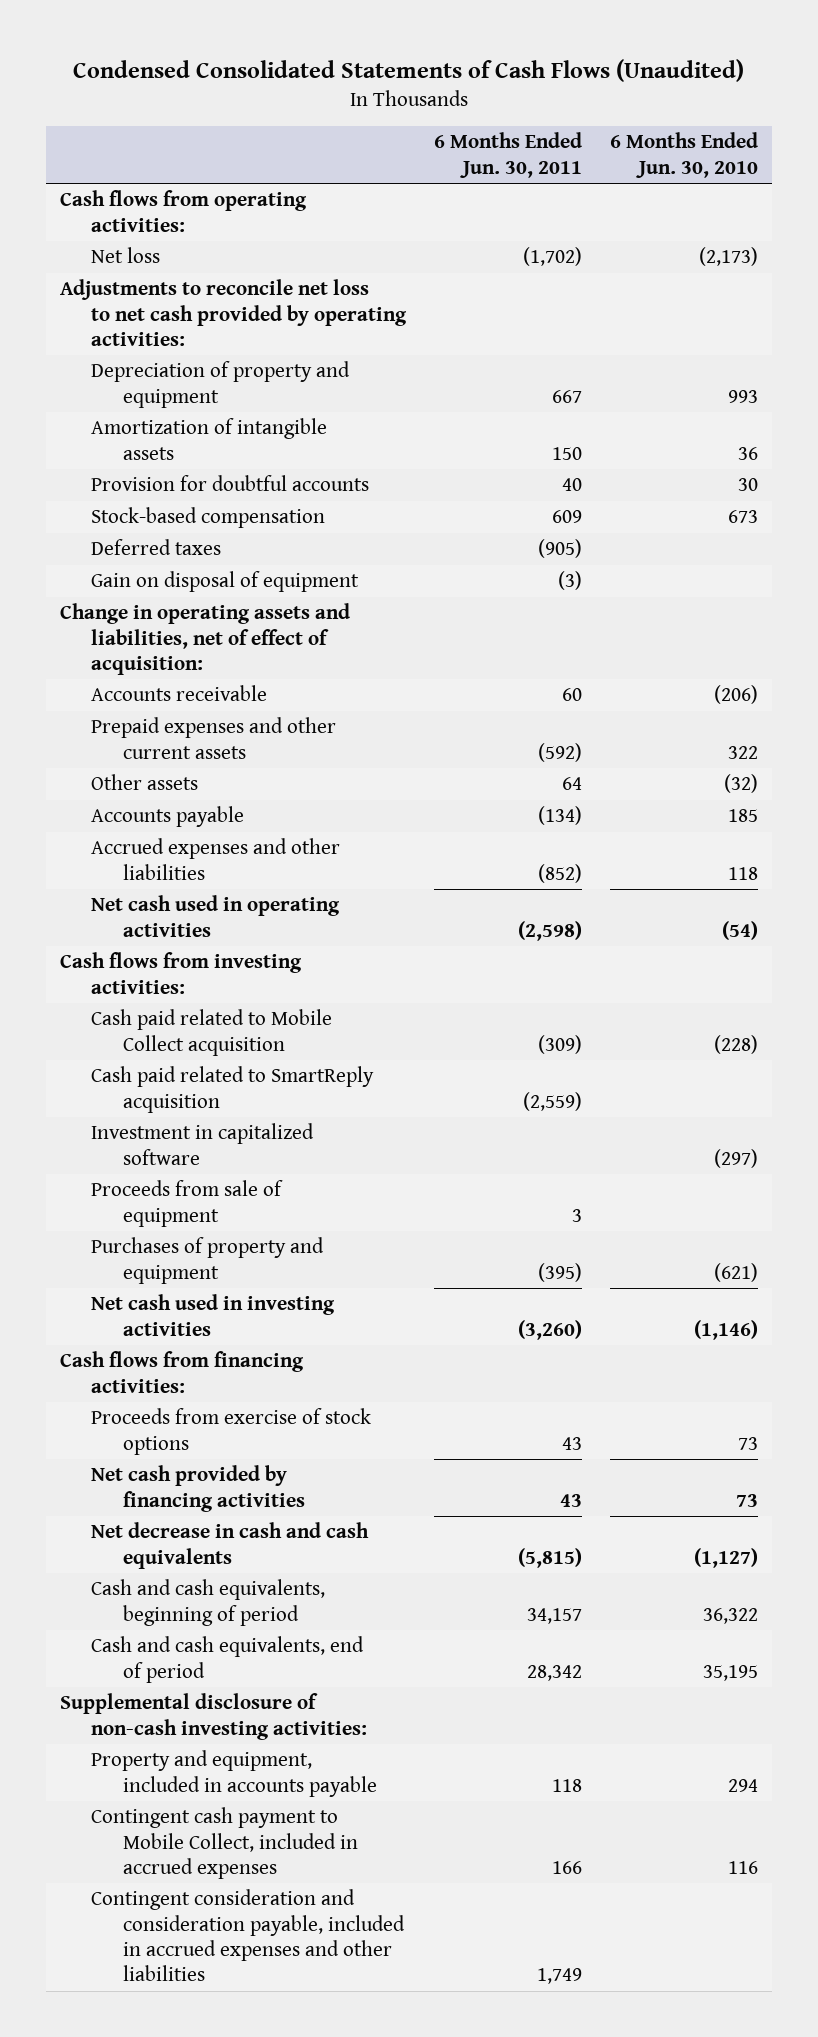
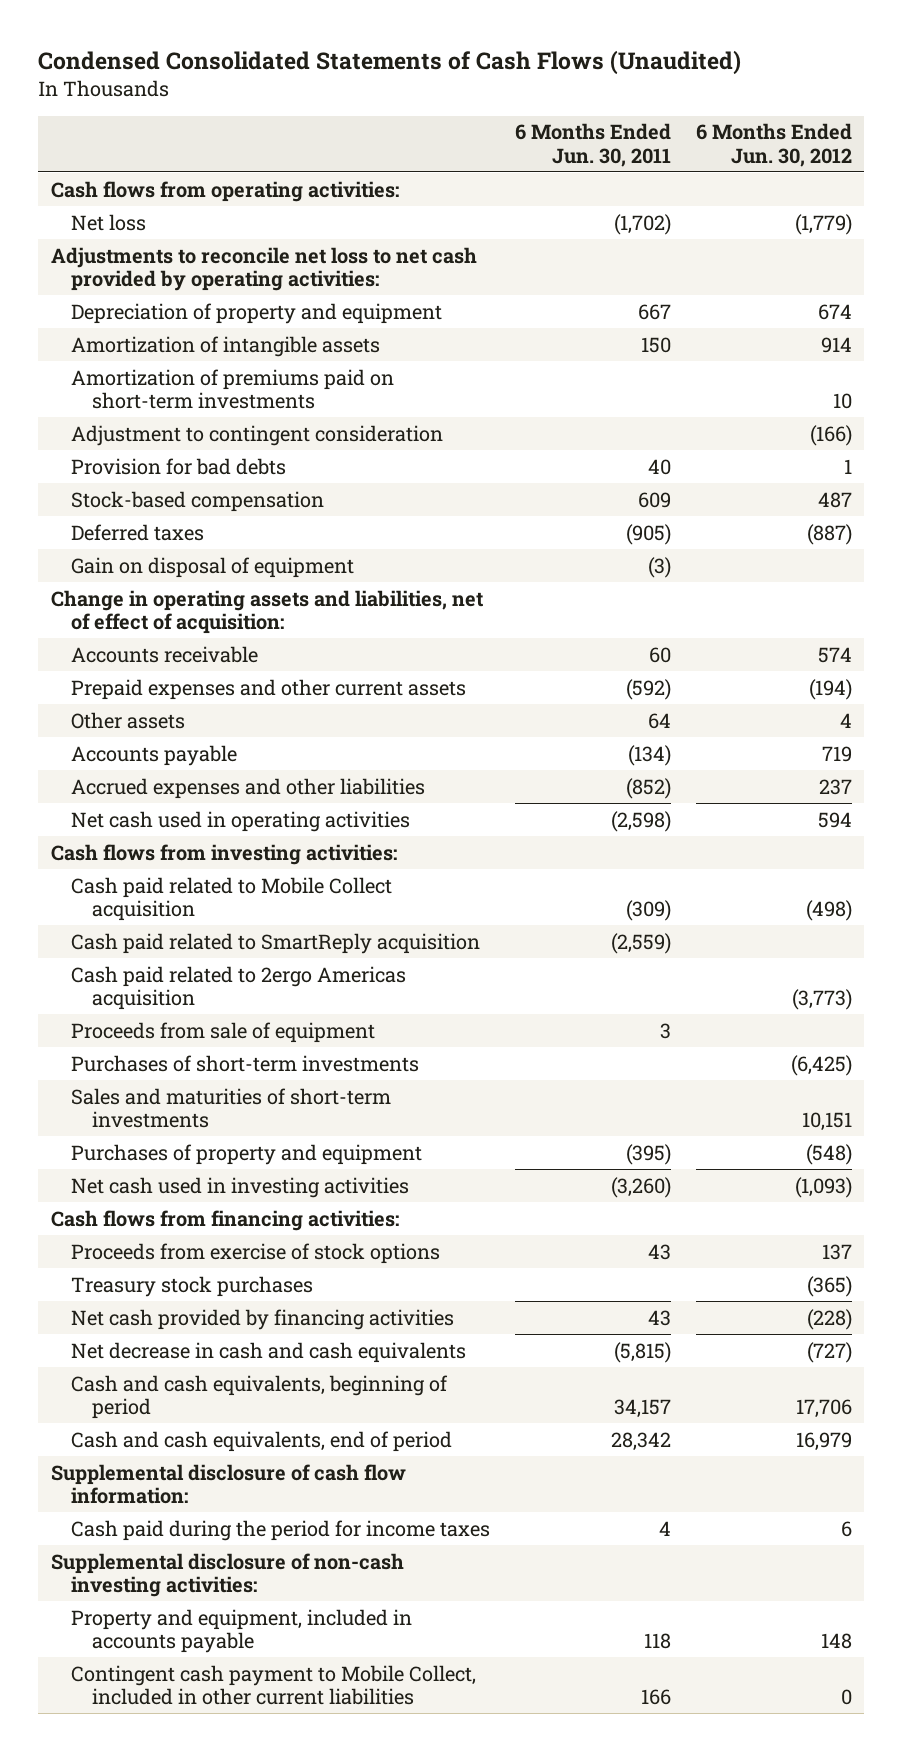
[610,132,759,178] 6 Months Ended Jun. 30, 2010 -> none
none -> [696,123,853,167] 6 Months Ended Jun. 30, 2012
none -> [71,368,395,409] Amortization of premiums paid on short-term investments
none -> [71,424,444,446] Adjustment to contingent consideration
[91,475,370,492] Provision for doubtful accounts -> [71,457,287,475] Provision for bad debts
[91,1123,315,1165] Investment in capitalized software -> none
none -> [71,965,407,1010] Cash paid related to 2ergo Americas acquisition
none -> [71,1054,420,1072] Purchases of short-term investments
none -> [71,1087,392,1128] Sales and maturities of short-term investments
none -> [71,1275,314,1297] Treasury stock purchases
none -> [50,1463,406,1504] Supplemental disclosure of cash flow information:
none -> [71,1519,491,1541] Cash paid during the period for income taxes
[91,1889,405,1982] Contingent consideration and consideration payable, included in accrued expenses and other liabilities -> none
[91,1807,358,1879] Contingent cash payment to Mobile Collect, included in accrued expenses -> [71,1664,477,1705] Contingent cash payment to Mobile Collect, included in other current liabilities

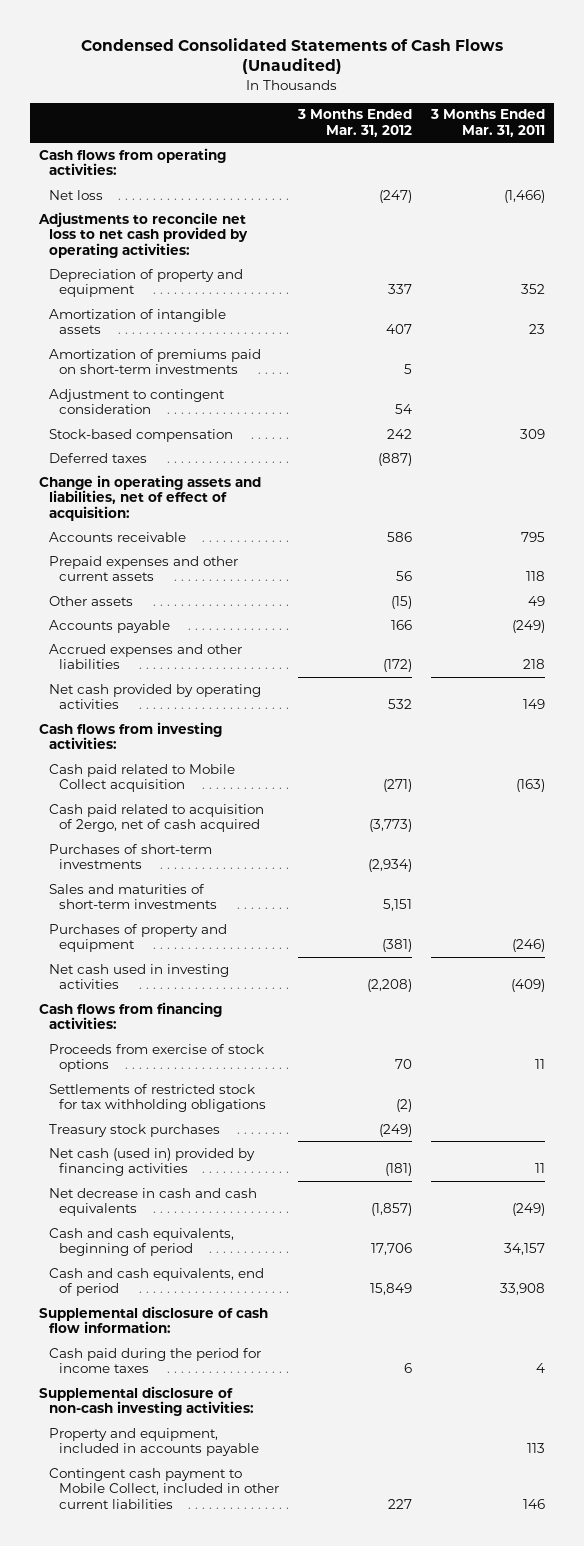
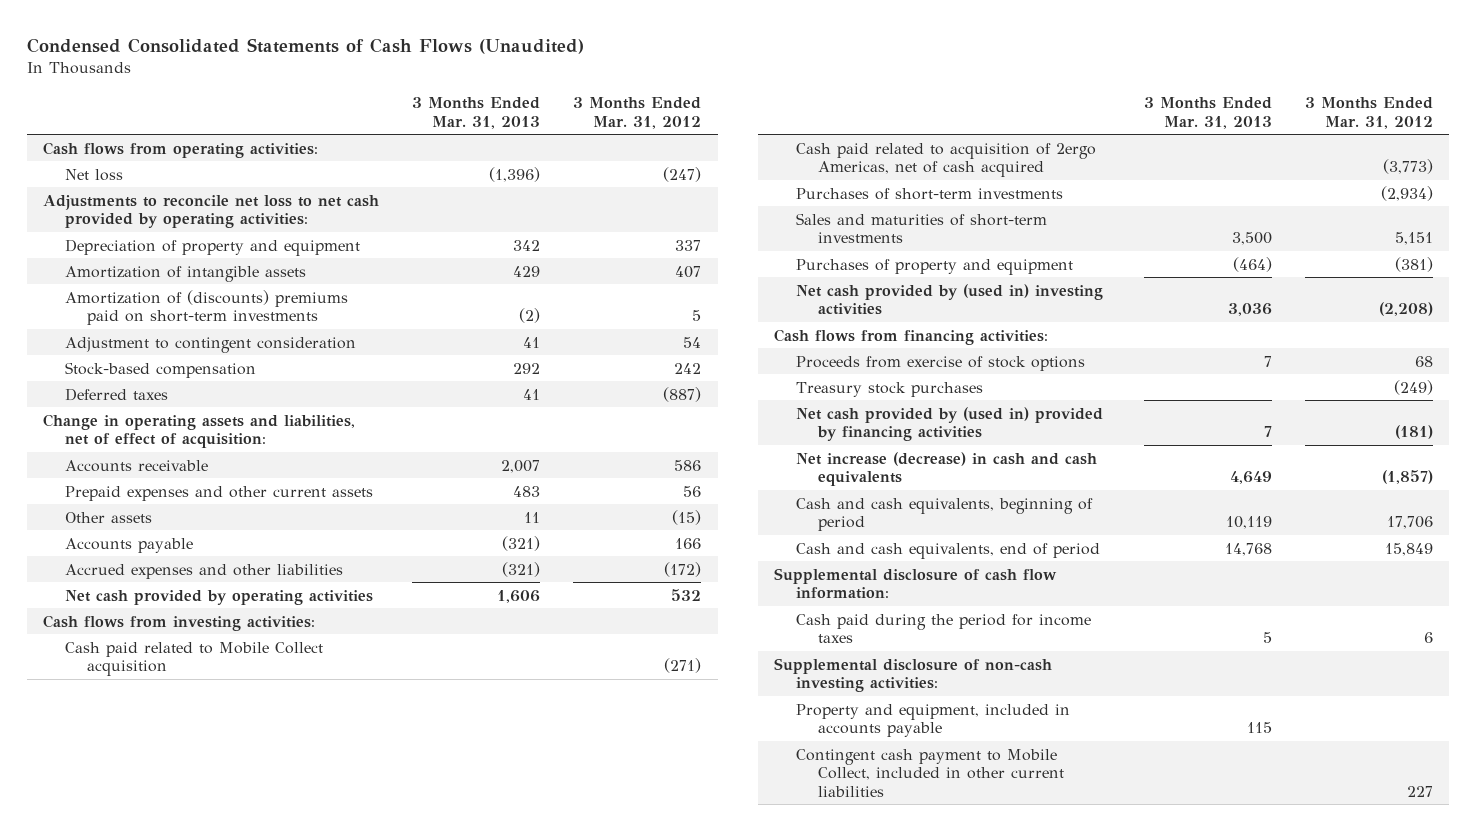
[429,109,545,138] 3 Months Ended Mar. 31, 2011 -> none
none -> [412,96,541,129] 3 Months Ended Mar. 31, 2013
[49,348,262,375] Amortization of premiums paid on short-term investments -> [65,289,349,326] Amortization of (discounts) premiums paid on short-term investments
[49,803,265,833] Cash paid related to acquisition of 2ergo, net of cash acquired -> [796,142,1097,178] Cash paid related to acquisition of 2ergo Americas, net of cash acquired
[49,963,230,990] Net cash used in investing activities -> [796,283,1104,316] Net cash provided by (used in) investing activities
[49,1083,267,1113] Settlements of restricted stock for tax withholding obligations -> none
[394,1059,412,1070] 70 -> [1414,355,1433,367] 68
[49,1147,256,1177] Net cash (used in) provided by financing activities -> [796,406,1104,442] Net cash provided by (used in) provided by financing activities
[49,1187,258,1217] Net decrease in cash and cash equivalents -> [796,451,1098,487] Net increase (decrease) in cash and cash equivalents

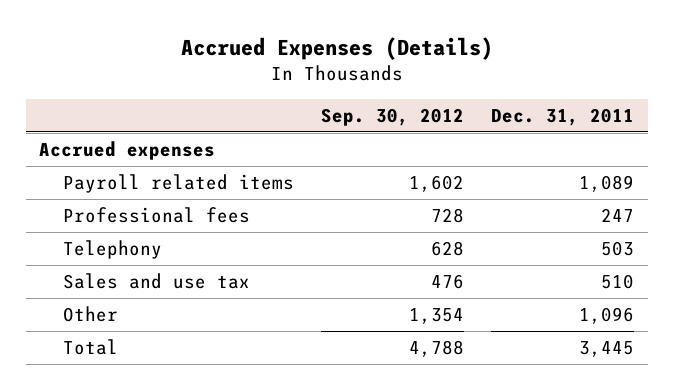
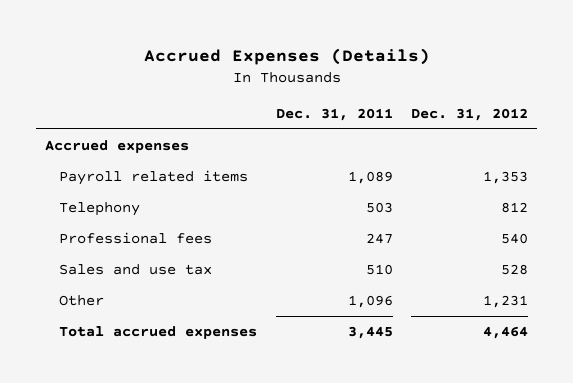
[320,107,464,126] Sep. 30, 2012 -> none
none -> [410,107,528,121] Dec. 31, 2012
[62,206,250,223] Professional fees -> [59,232,213,245] Professional fees
[62,338,118,355] Total -> [59,326,258,340] Total accrued expenses

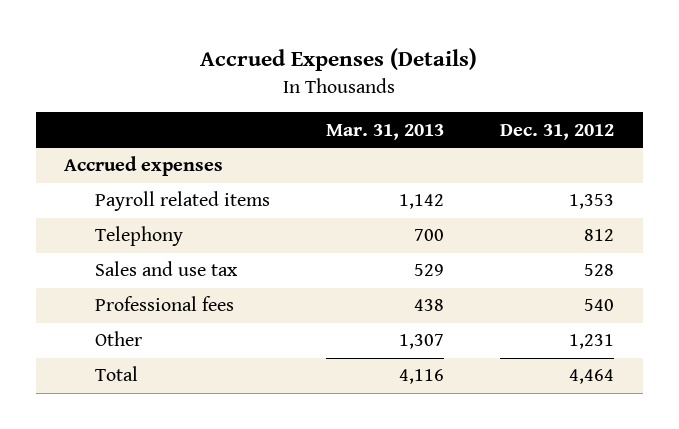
[275,107,393,121] Dec. 31, 2011 -> none
none -> [325,123,444,140] Mar. 31, 2013
[59,232,213,245] Professional fees -> [94,296,234,312] Professional fees
[59,326,258,340] Total accrued expenses -> [94,366,138,382] Total

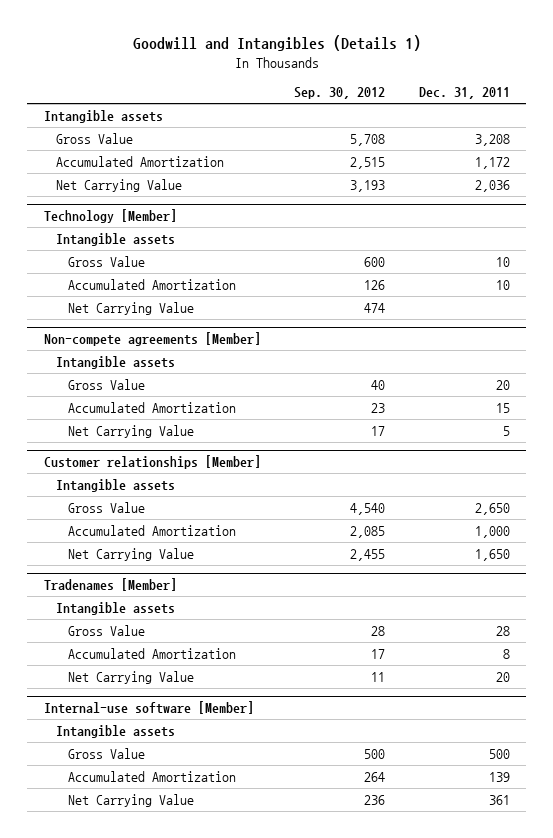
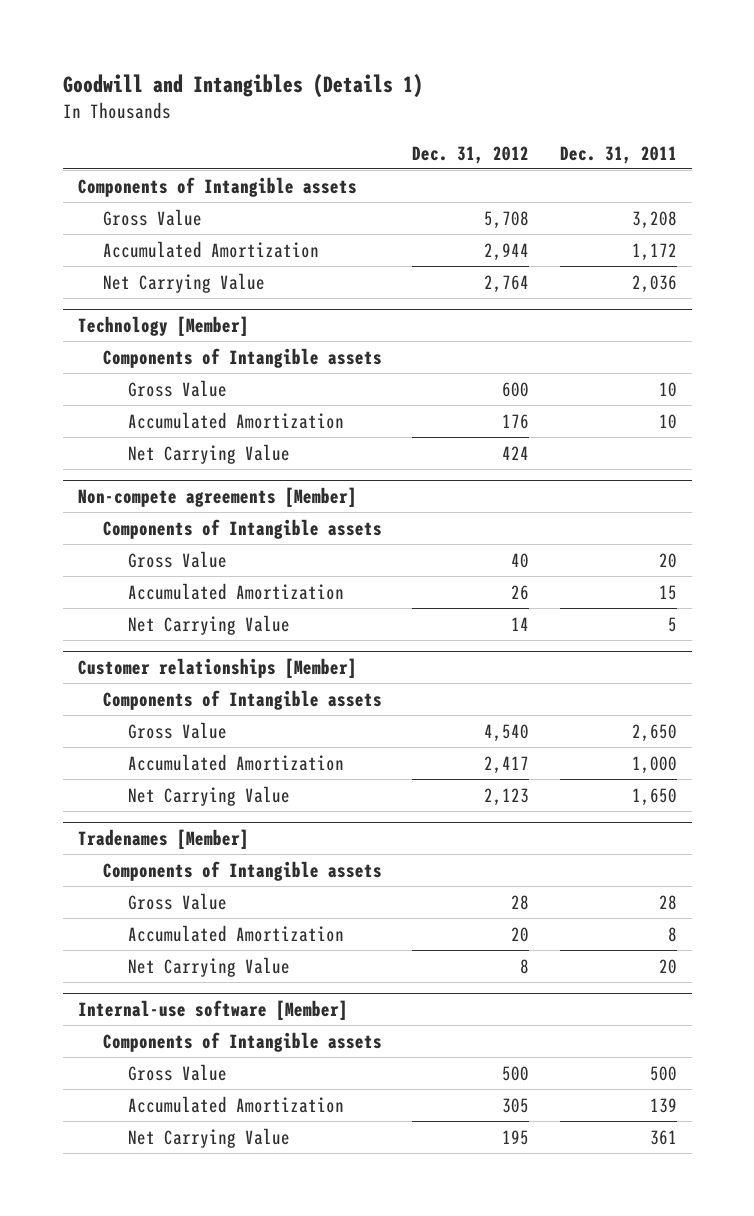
[294,87,386,100] Sep. 30, 2012 -> none
none -> [412,145,530,164] Dec. 31, 2012
[43,109,163,123] Intangible assets -> [77,176,357,197] Components of Intangible assets
[56,232,176,246] Intangible assets -> [103,347,383,368] Components of Intangible assets
[56,355,176,369] Intangible assets -> [103,518,383,539] Components of Intangible assets
[56,478,176,492] Intangible assets -> [103,689,383,710] Components of Intangible assets
[56,601,176,615] Intangible assets -> [103,860,383,881] Components of Intangible assets
[56,724,176,738] Intangible assets -> [103,1031,383,1052] Components of Intangible assets

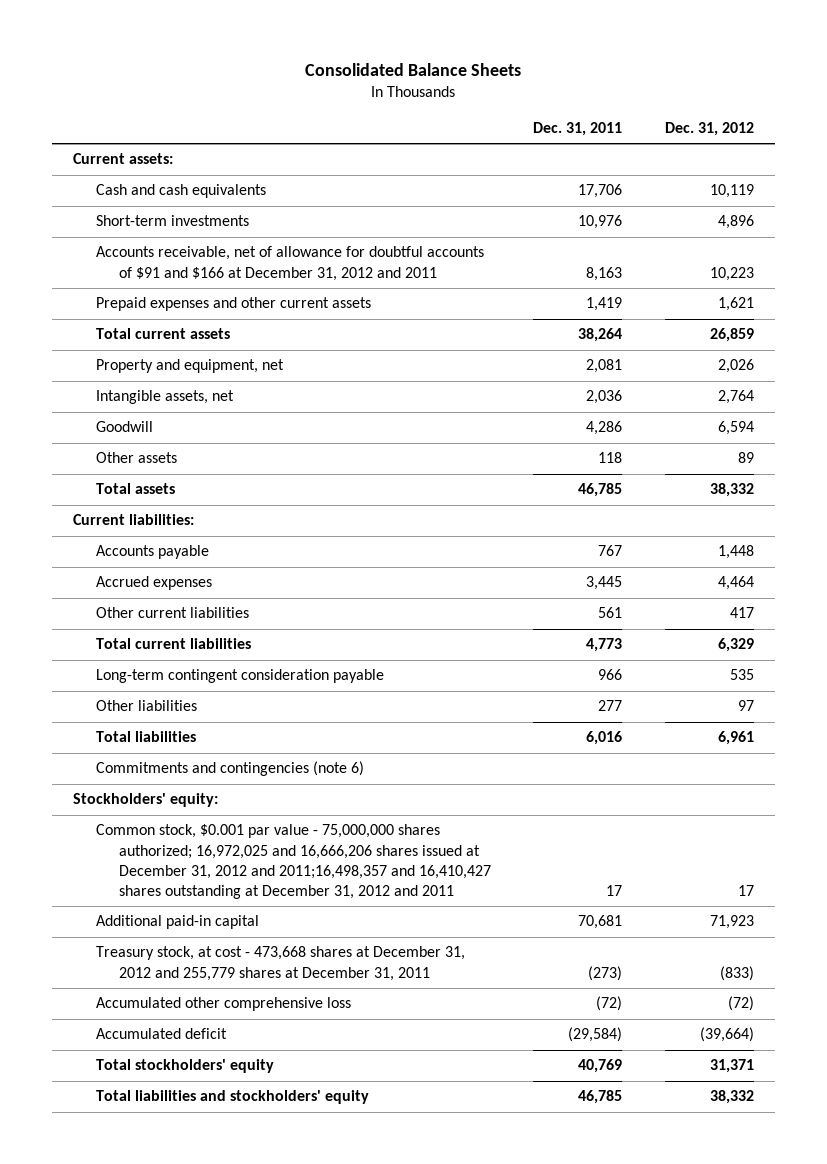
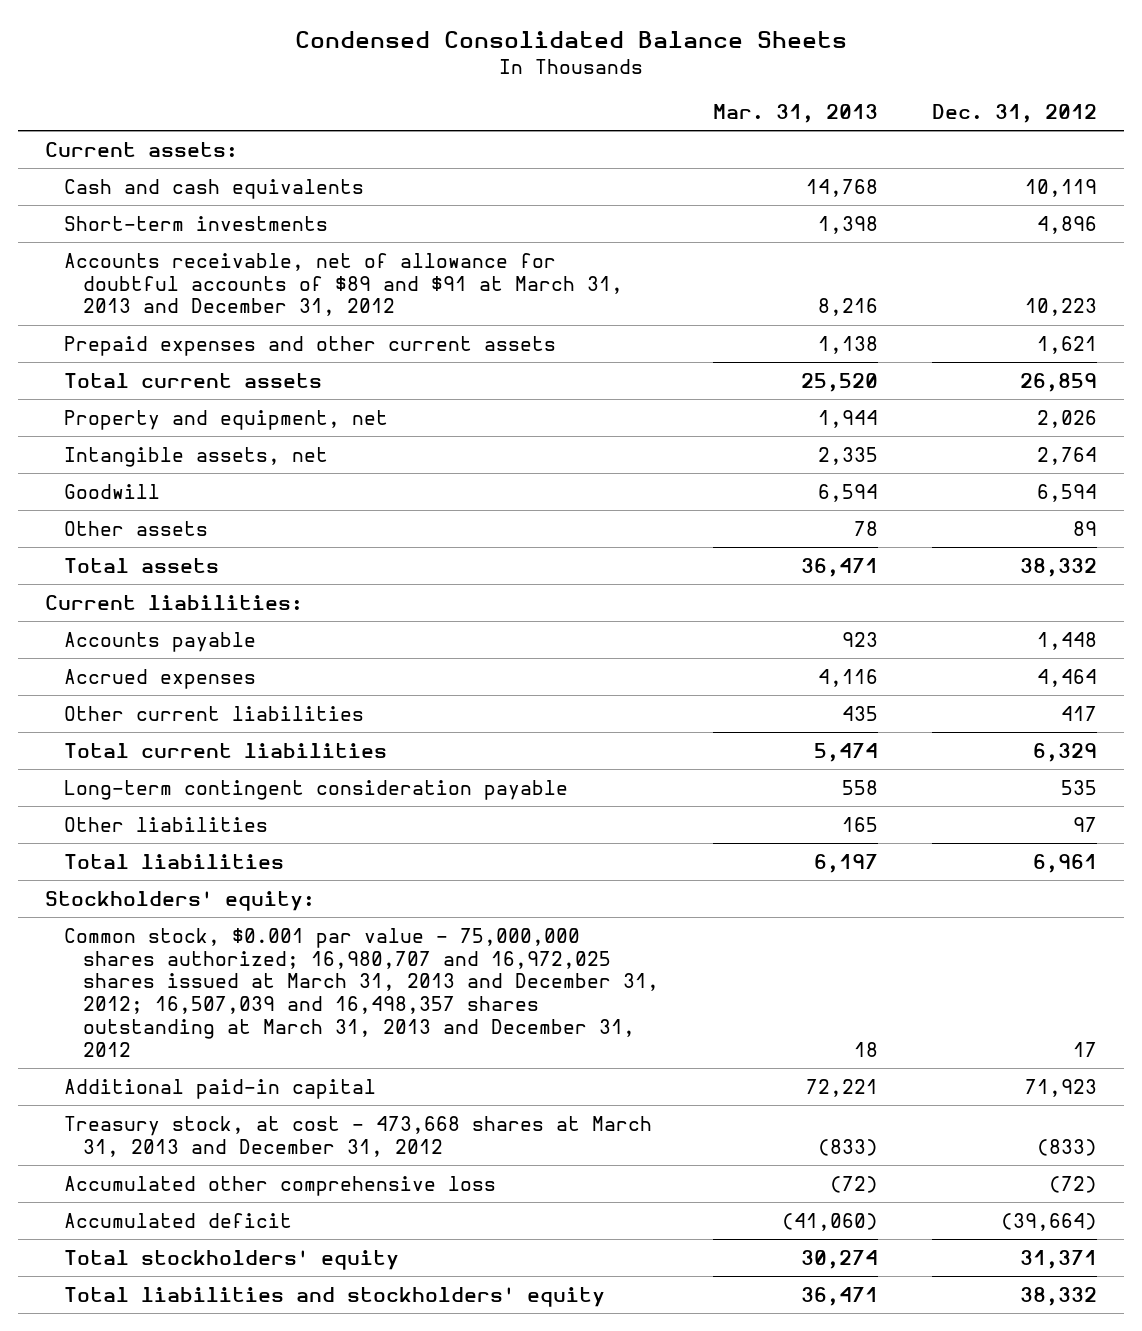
[305,62,522,76] Consolidated Balance Sheets -> [294,30,847,48] Condensed Consolidated Balance Sheets
[533,121,623,136] Dec. 31, 2011 -> none
none -> [713,103,879,123] Mar. 31, 2013
[95,246,484,281] Accounts receivable, net of allowance for doubtful accounts of $91 and $166 at December 31, 2012 and 2011 -> [64,252,624,317] Accounts receivable, net of allowance for doubtful accounts of $89 and $91 at March 31, 2013 and December 31, 2012
[95,761,364,777] Commitments and contingencies (note 6) -> none
[95,824,491,900] Common stock, $0.001 par value - 75,000,000 shares authorized; 16,972,025 and 16,666,206 shares issued at December 31, 2012 and 2011;16,498,357 and 16,410,427 shares outstanding at December 31, 2012 and 2011 -> [64,927,660,1057] Common stock, $0.001 par value - 75,000,000 shares authorized; 16,980,707 and 16,972,025 shares issued at March 31, 2013 and December 31, 2012; 16,507,039 and 16,498,357 shares outstanding at March 31, 2013 and December 31, 2012
[95,946,465,981] Treasury stock, at cost - 473,668 shares at December 31, 2012 and 255,779 shares at December 31, 2011 -> [64,1115,653,1157] Treasury stock, at cost - 473,668 shares at March 31, 2013 and December 31, 2012

